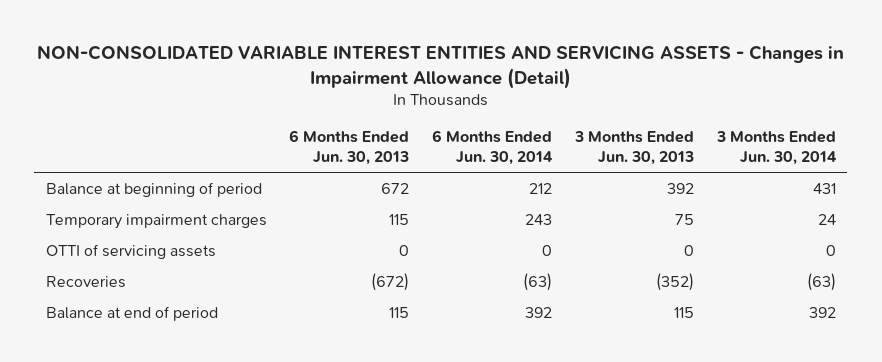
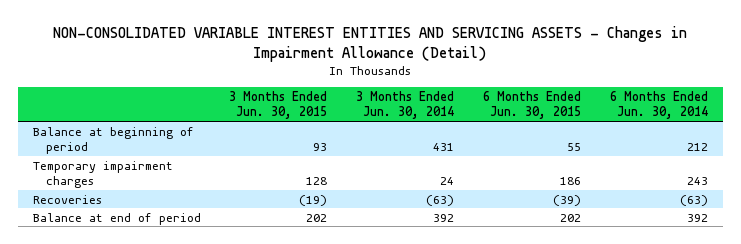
[289,129,410,165] 6 Months Ended Jun. 30, 2013 -> none
[574,130,695,165] 3 Months Ended Jun. 30, 2013 -> none
none -> [229,90,328,120] 3 Months Ended Jun. 30, 2015
none -> [483,90,582,120] 6 Months Ended Jun. 30, 2015
[45,243,216,259] OTTI of servicing assets -> none

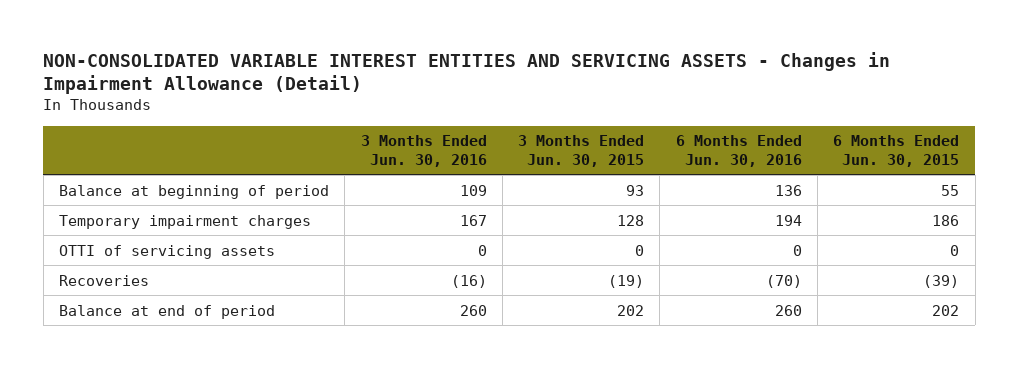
[356,90,455,120] 3 Months Ended Jun. 30, 2014 -> none
[610,90,709,120] 6 Months Ended Jun. 30, 2014 -> none
none -> [360,135,487,167] 3 Months Ended Jun. 30, 2016
none -> [675,135,802,167] 6 Months Ended Jun. 30, 2016
none -> [59,244,276,259] OTTI of servicing assets

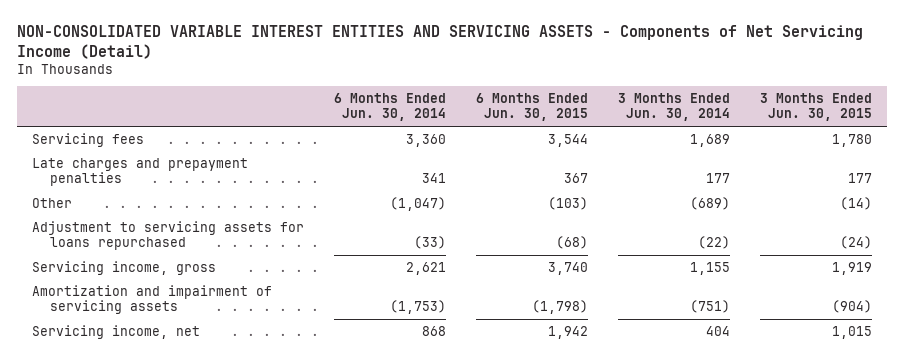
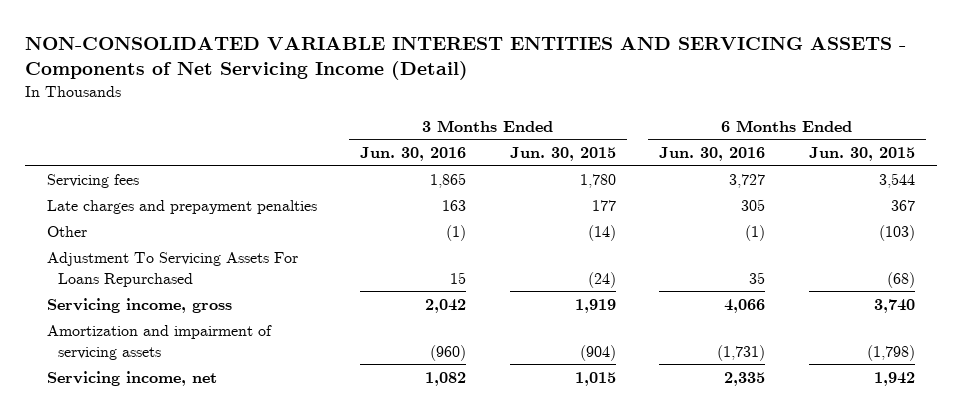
[334,93,447,122] 6 Months Ended Jun. 30, 2014 -> none
[618,93,731,122] 3 Months Ended Jun. 30, 2014 -> none
none -> [360,146,467,161] Jun. 30, 2016
none -> [659,146,766,161] Jun. 30, 2016
[32,220,305,250] Adjustment to servicing assets for loans repurchased -> [46,251,298,287] Adjustment To Servicing Assets For Loans Repurchased

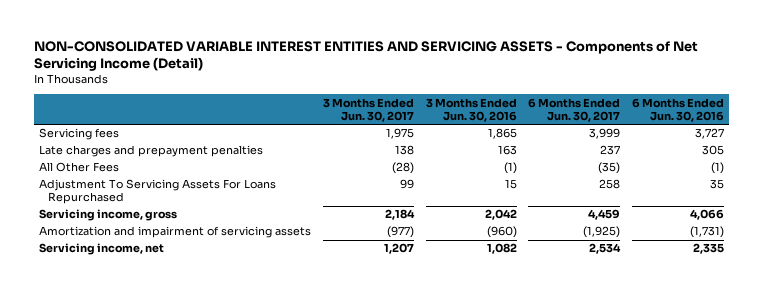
[509,146,616,161] Jun. 30, 2015 -> none
[808,146,915,161] Jun. 30, 2015 -> none
none -> [322,97,414,122] 3 Months Ended Jun. 30, 2017
none -> [528,97,621,122] 6 Months Ended Jun. 30, 2017
[46,225,87,237] Other -> [39,162,120,173] All Other Fees

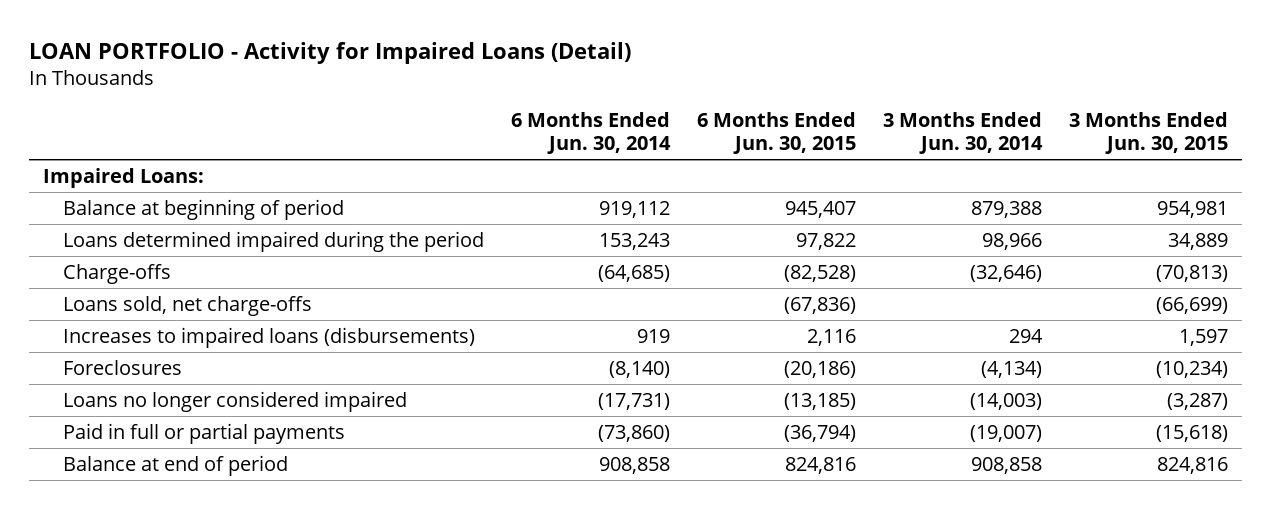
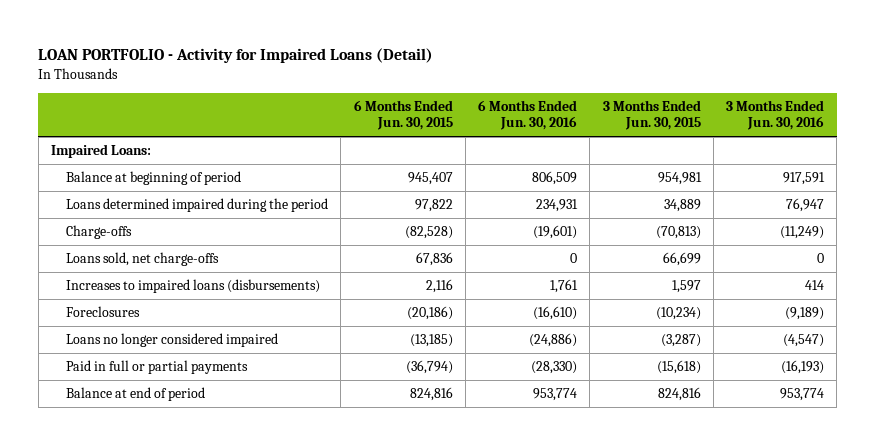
[510,112,671,155] 6 Months Ended Jun. 30, 2014 -> none
[883,112,1044,155] 3 Months Ended Jun. 30, 2014 -> none
none -> [478,100,578,131] 6 Months Ended Jun. 30, 2016
none -> [726,100,825,131] 3 Months Ended Jun. 30, 2016
[784,296,857,314] (67,836) -> [415,252,453,267] 67,836
[1156,296,1229,314] (66,699) -> [662,252,701,267] 66,699

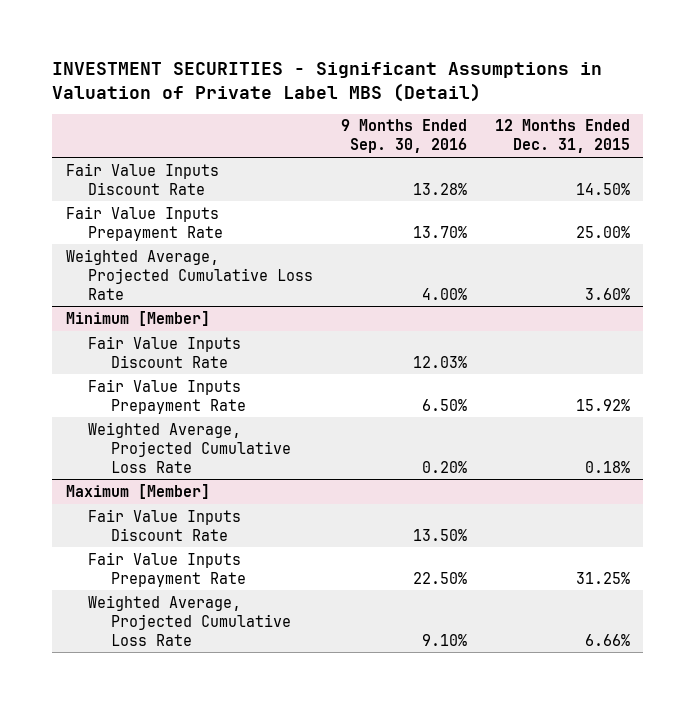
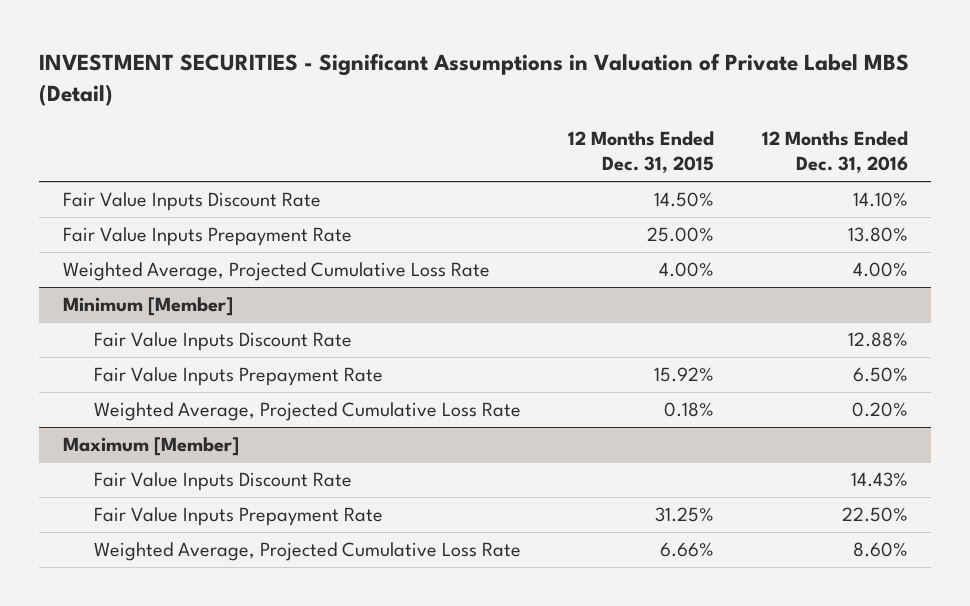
[340,119,467,154] 9 Months Ended Sep. 30, 2016 -> none
none -> [761,130,908,174] 12 Months Ended Dec. 31, 2016
[584,287,630,300] 3.60% -> [659,262,715,278] 4.00%

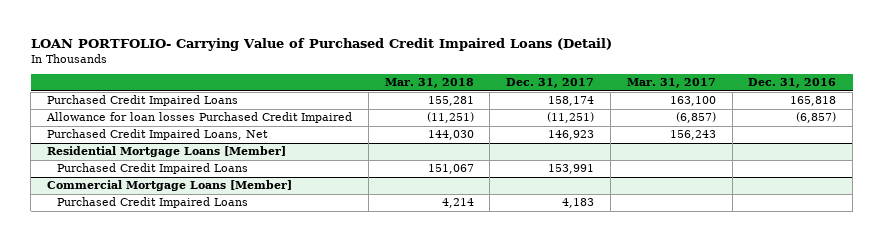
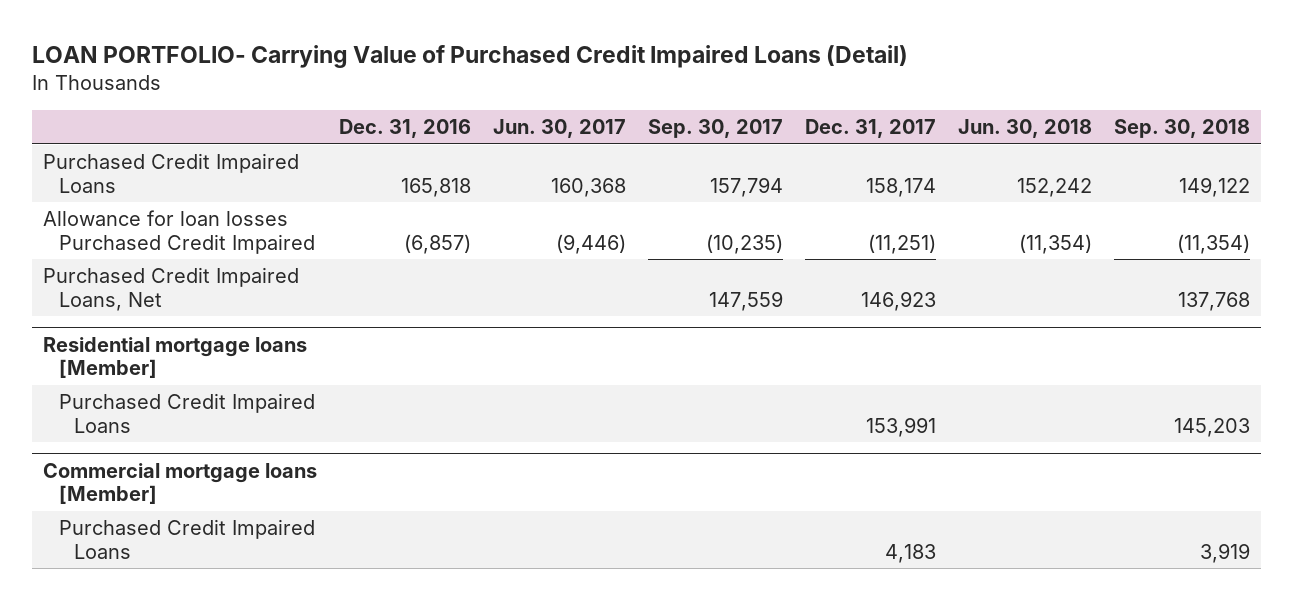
[384,78,474,89] Mar. 31, 2018 -> none
[626,78,716,89] Mar. 31, 2017 -> none
none -> [493,119,627,139] Jun. 30, 2017
none -> [647,119,783,139] Sep. 30, 2017
none -> [957,119,1092,139] Jun. 30, 2018
none -> [1113,119,1250,139] Sep. 30, 2018
[47,146,287,158] Residential Mortgage Loans [Member] -> [43,336,308,379] Residential mortgage loans [Member]
[47,180,293,192] Commercial Mortgage Loans [Member] -> [43,462,318,505] Commercial mortgage loans [Member]

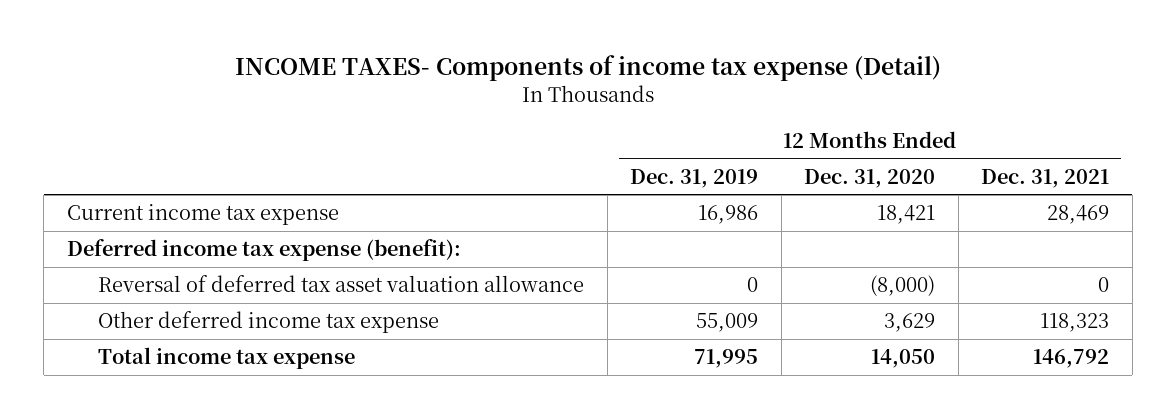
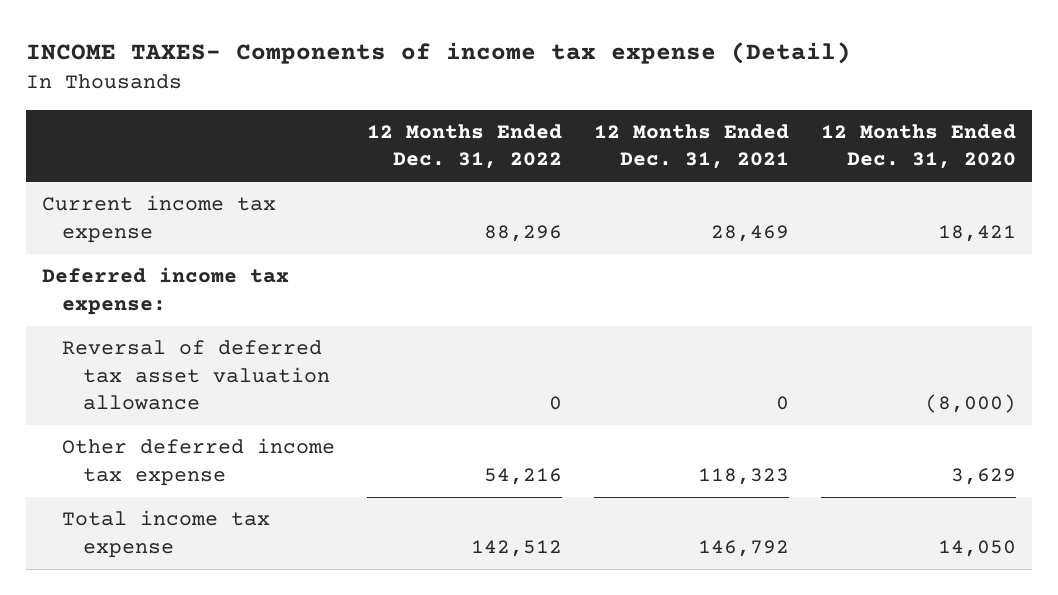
[630,168,759,188] Dec. 31, 2019 -> none
none -> [367,124,563,170] 12 Months Ended Dec. 31, 2022
[66,239,461,262] Deferred income tax expense (benefit): -> [41,267,289,315] Deferred income tax expense:

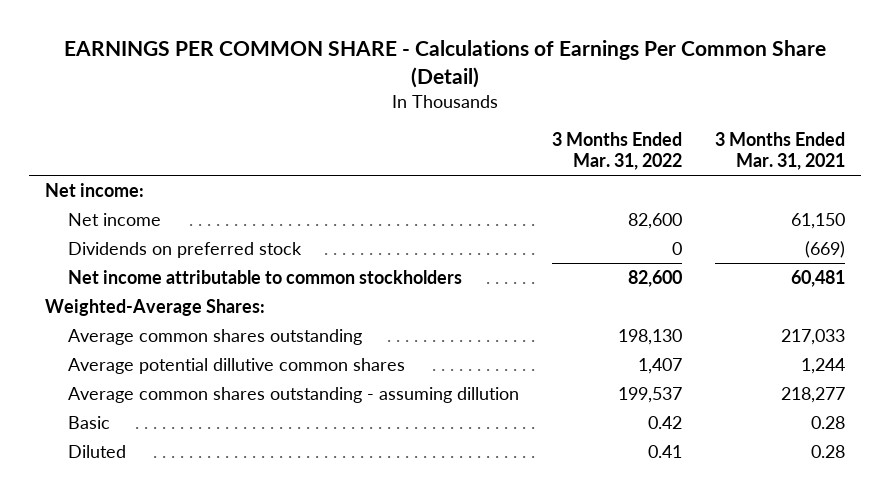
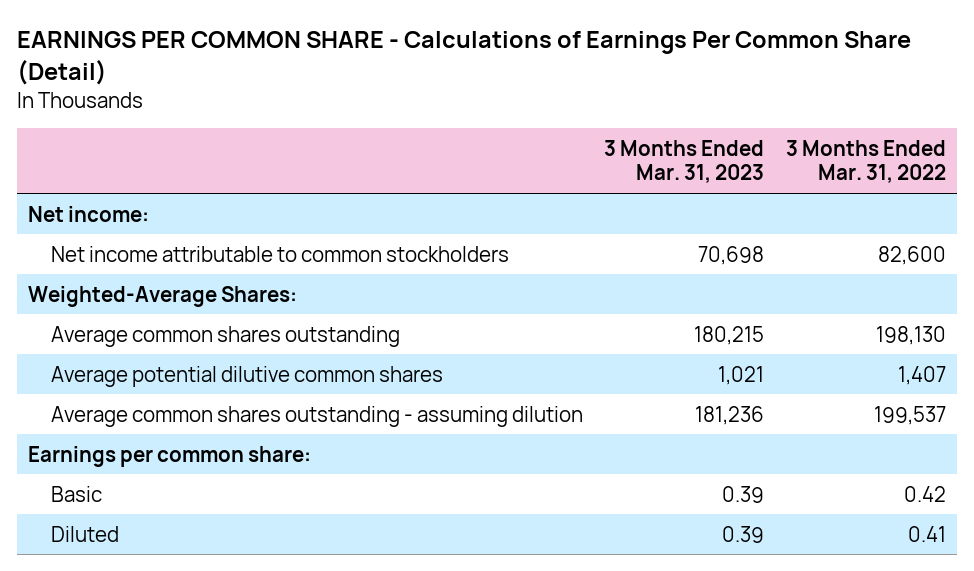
[714,132,845,171] 3 Months Ended Mar. 31, 2021 -> none
none -> [604,139,765,184] 3 Months Ended Mar. 31, 2023
[67,212,161,226] Net income -> none
[67,241,302,258] Dividends on preferred stock -> none
[67,357,405,374] Average potential dillutive common shares -> [50,365,443,387] Average potential dilutive common shares
[67,386,519,403] Average common shares outstanding - assuming dillution -> [50,405,583,427] Average common shares outstanding - assuming dilution
none -> [27,445,311,467] Earnings per common share:

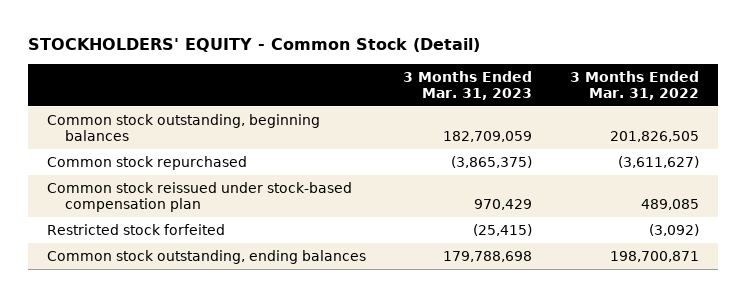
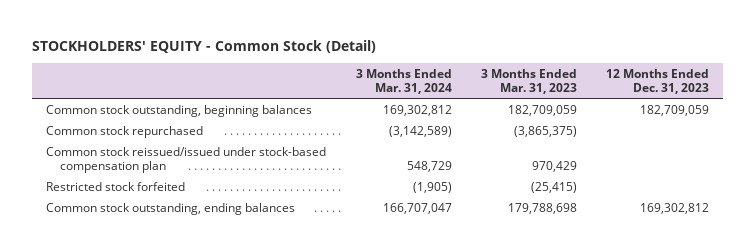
[569,70,699,100] 3 Months Ended Mar. 31, 2022 -> none
none -> [355,68,452,94] 3 Months Ended Mar. 31, 2024
none -> [605,68,709,94] 12 Months Ended Dec. 31, 2023
[47,181,353,213] Common stock reissued under stock-based compensation plan -> [46,147,327,173] Common stock reissued/issued under stock-based compensation plan

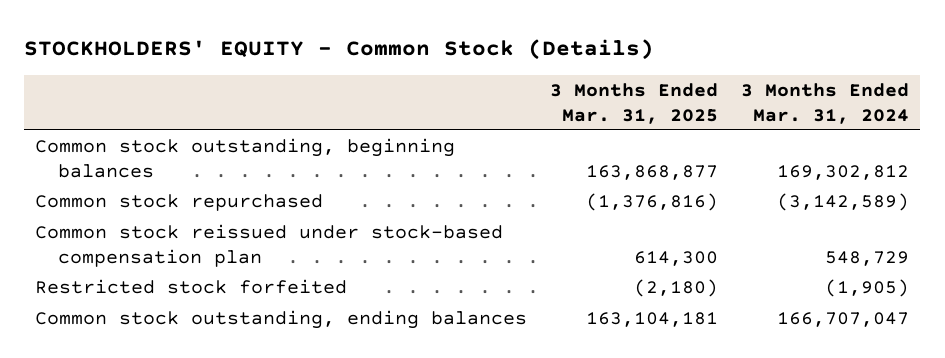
[31,39,376,53] STOCKHOLDERS' EQUITY - Common Stock (Detail) -> [24,38,655,60] STOCKHOLDERS' EQUITY - Common Stock (Details)
[480,68,577,94] 3 Months Ended Mar. 31, 2023 -> none
[605,68,709,94] 12 Months Ended Dec. 31, 2023 -> none
none -> [550,83,719,124] 3 Months Ended Mar. 31, 2025
[46,147,327,173] Common stock reissued/issued under stock-based compensation plan -> [35,224,504,267] Common stock reissued under stock-based compensation plan

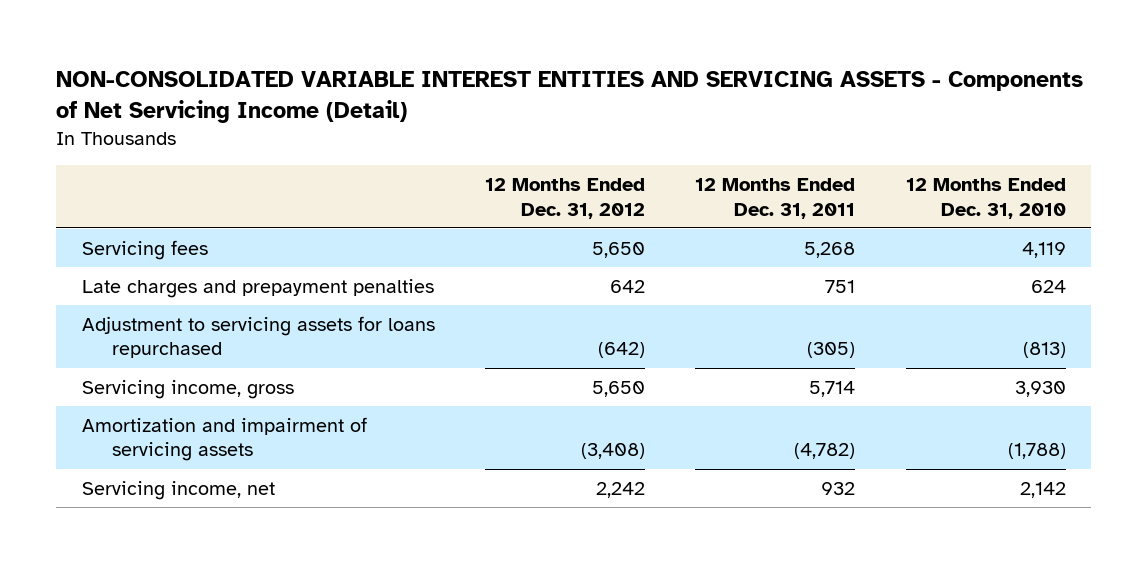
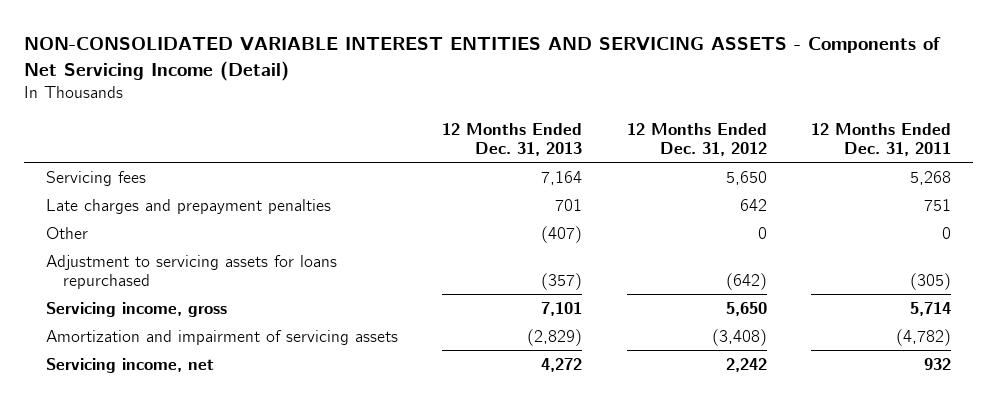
[905,178,1066,219] 12 Months Ended Dec. 31, 2010 -> none
none -> [442,122,583,157] 12 Months Ended Dec. 31, 2013
none -> [45,226,88,239] Other

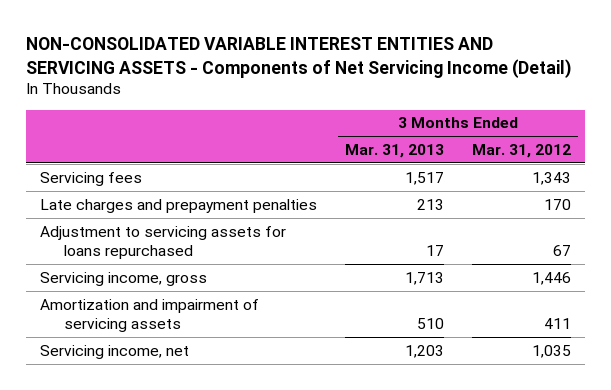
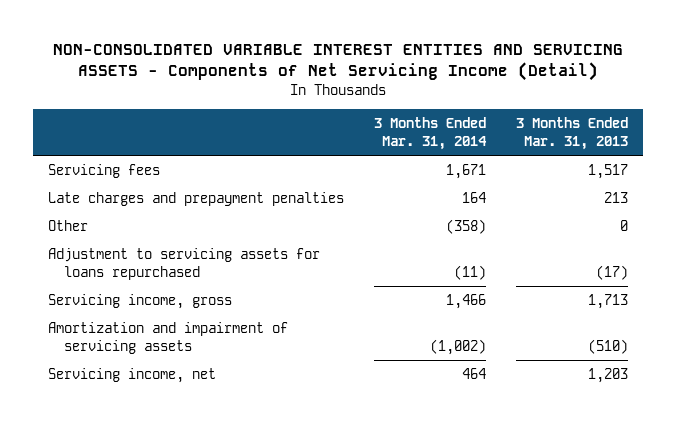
[471,143,571,158] Mar. 31, 2012 -> none
none -> [374,117,488,151] 3 Months Ended Mar. 31, 2014
none -> [47,220,88,232] Other
[425,244,444,256] 17 -> [596,265,629,281] (17)
[416,317,444,329] 510 -> [588,339,629,355] (510)

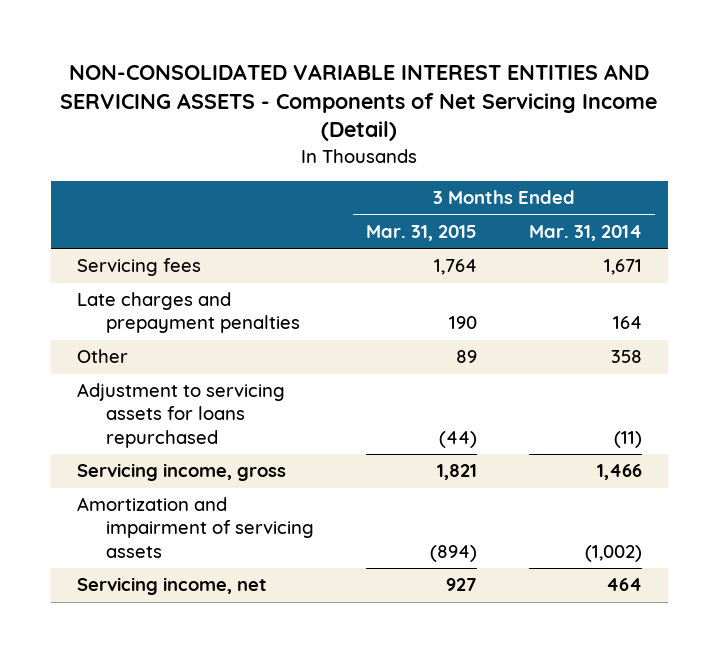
[516,117,629,151] 3 Months Ended Mar. 31, 2013 -> none
none -> [366,225,478,242] Mar. 31, 2015
[446,219,487,235] (358) -> [610,350,642,364] 358

